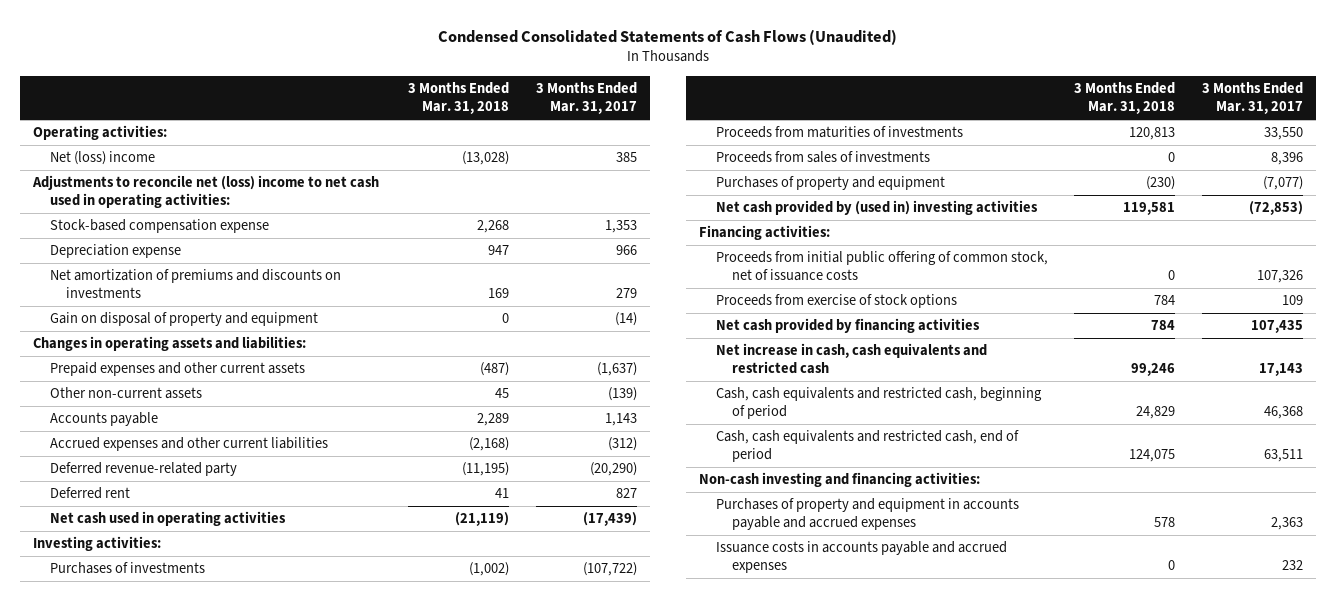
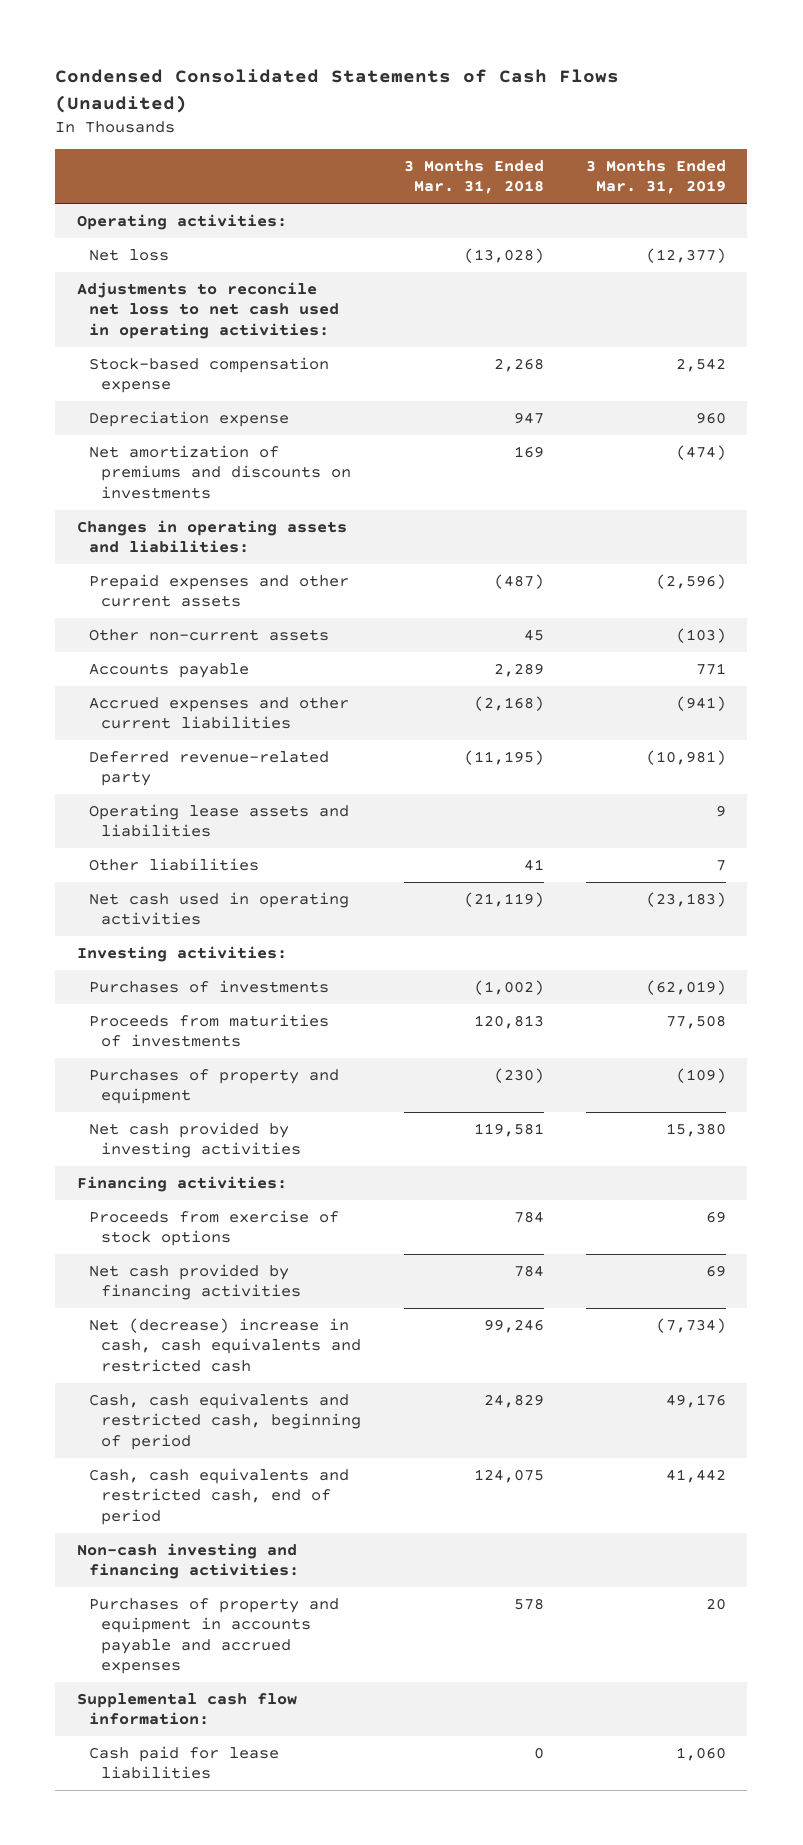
[536,82,638,114] 3 Months Ended Mar. 31, 2017 -> none
none -> [586,159,727,195] 3 Months Ended Mar. 31, 2019
[49,151,155,166] Net (loss) income -> [88,249,169,262] Net loss
[32,175,380,209] Adjustments to reconcile net (loss) income to net cash used in operating activities: -> [76,282,339,339] Adjustments to reconcile net loss to net cash used in operating activities:
[49,312,318,327] Gain on disposal of property and equipment -> none
[49,487,130,500] Deferred rent -> none
none -> [88,804,349,838] Operating lease assets and liabilities
none -> [88,858,259,872] Other liabilities
[715,151,930,164] Proceeds from sales of investments -> none
[715,200,1038,216] Net cash provided by (used in) investing activities -> [88,1122,302,1159] Net cash provided by investing activities
[715,251,1048,282] Proceeds from initial public offering of common stock, net of issuance costs -> none
[715,343,987,375] Net increase in cash, cash equivalents and restricted cash -> [88,1318,362,1372] Net (decrease) increase in cash, cash equivalents and restricted cash
[715,541,1007,574] Issuance costs in accounts payable and accrued expenses -> none
none -> [76,1693,297,1726] Supplemental cash flow information:
none -> [88,1746,279,1780] Cash paid for lease liabilities

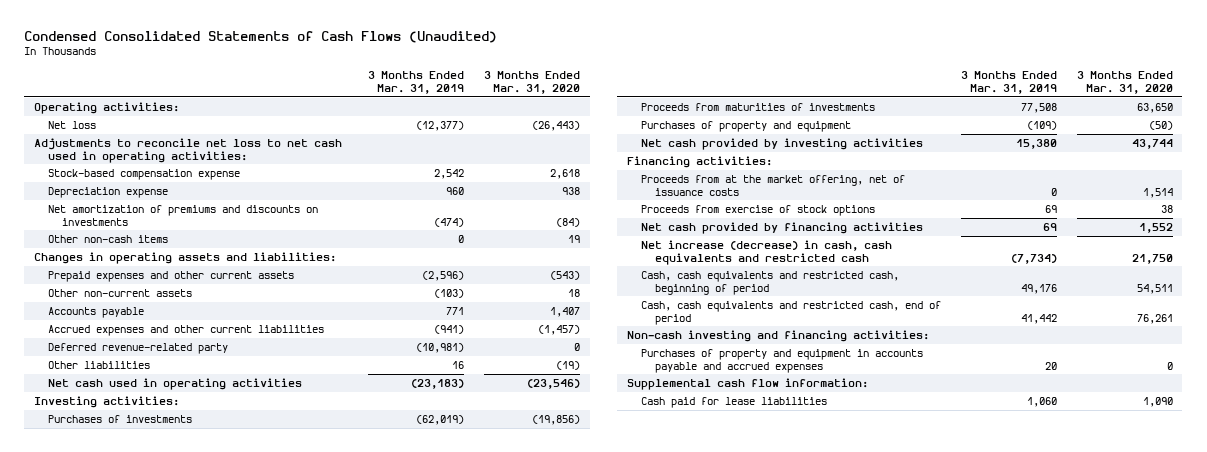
[403,159,544,195] 3 Months Ended Mar. 31, 2018 -> none
none -> [483,71,580,94] 3 Months Ended Mar. 31, 2020
none -> [48,234,169,243] Other non-cash items
[88,804,349,838] Operating lease assets and liabilities -> none
[716,860,727,872] 7 -> [452,360,465,369] 16
none -> [640,174,905,196] Proceeds from at the market offering, net of issuance costs
[88,1318,362,1372] Net (decrease) increase in cash, cash equivalents and restricted cash -> [640,239,892,265] Net increase (decrease) in cash, cash equivalents and restricted cash

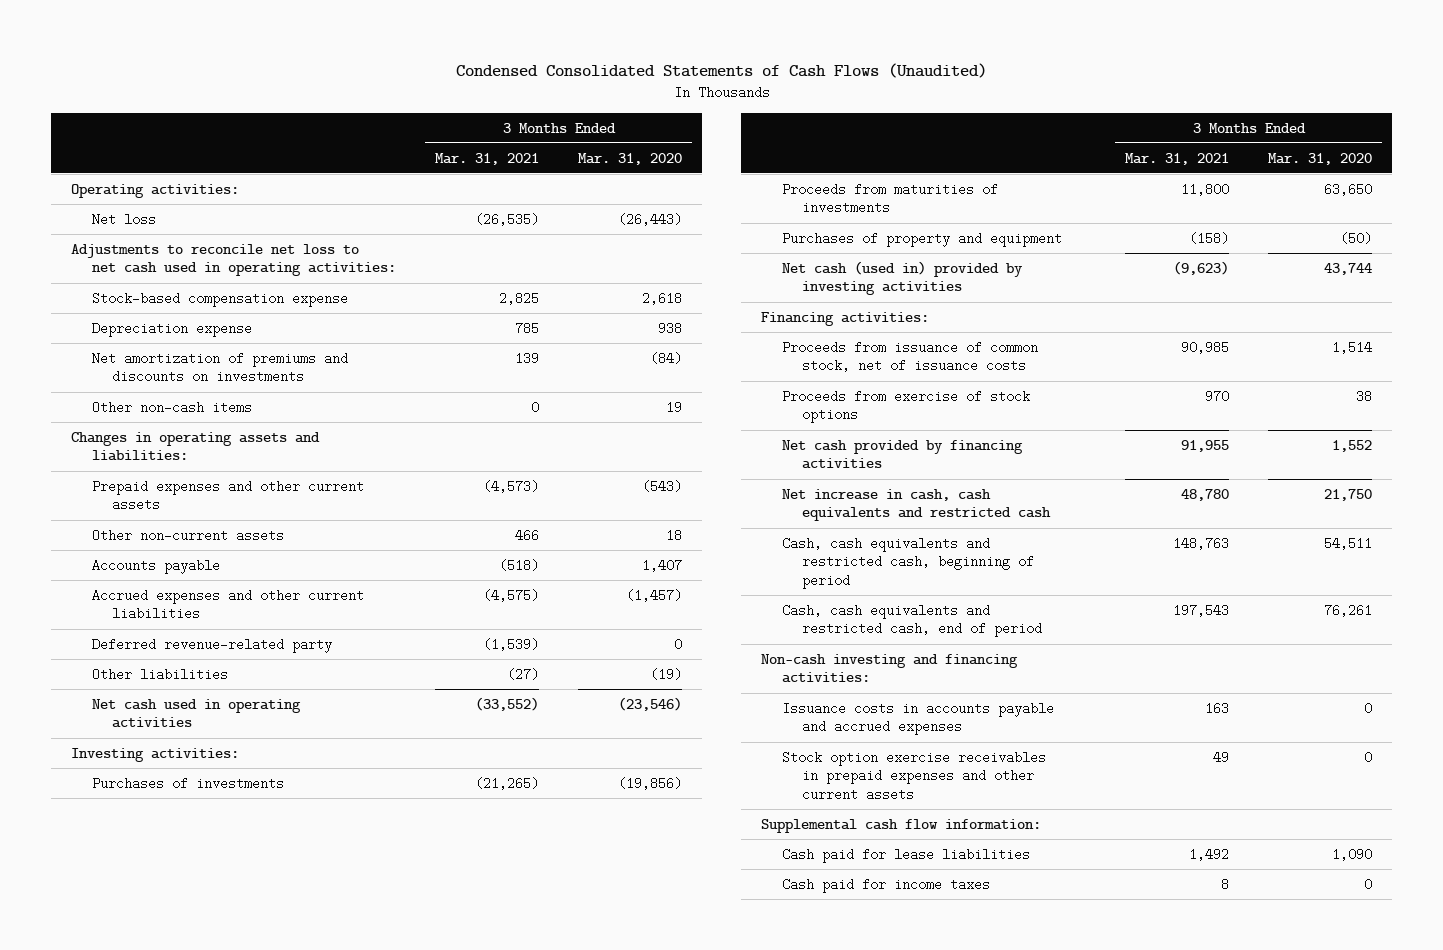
[368,71,465,94] 3 Months Ended Mar. 31, 2019 -> none
none -> [434,152,539,165] Mar. 31, 2021
[640,137,923,150] Net cash provided by investing activities -> [781,260,1023,296] Net cash (used in) provided by investing activities
[640,174,905,196] Proceeds from at the market offering, net of issuance costs -> [781,340,1038,373] Proceeds from issuance of common stock, net of issuance costs
[640,239,892,265] Net increase (decrease) in cash, cash equivalents and restricted cash -> [781,488,1052,522] Net increase in cash, cash equivalents and restricted cash
[640,348,923,373] Purchases of property and equipment in accounts payable and accrued expenses -> [781,701,1054,736] Issuance costs in accounts payable and accrued expenses
none -> [781,750,1046,801] Stock option exercise receivables in prepaid expenses and other current assets
none -> [781,877,990,893] Cash paid for income taxes

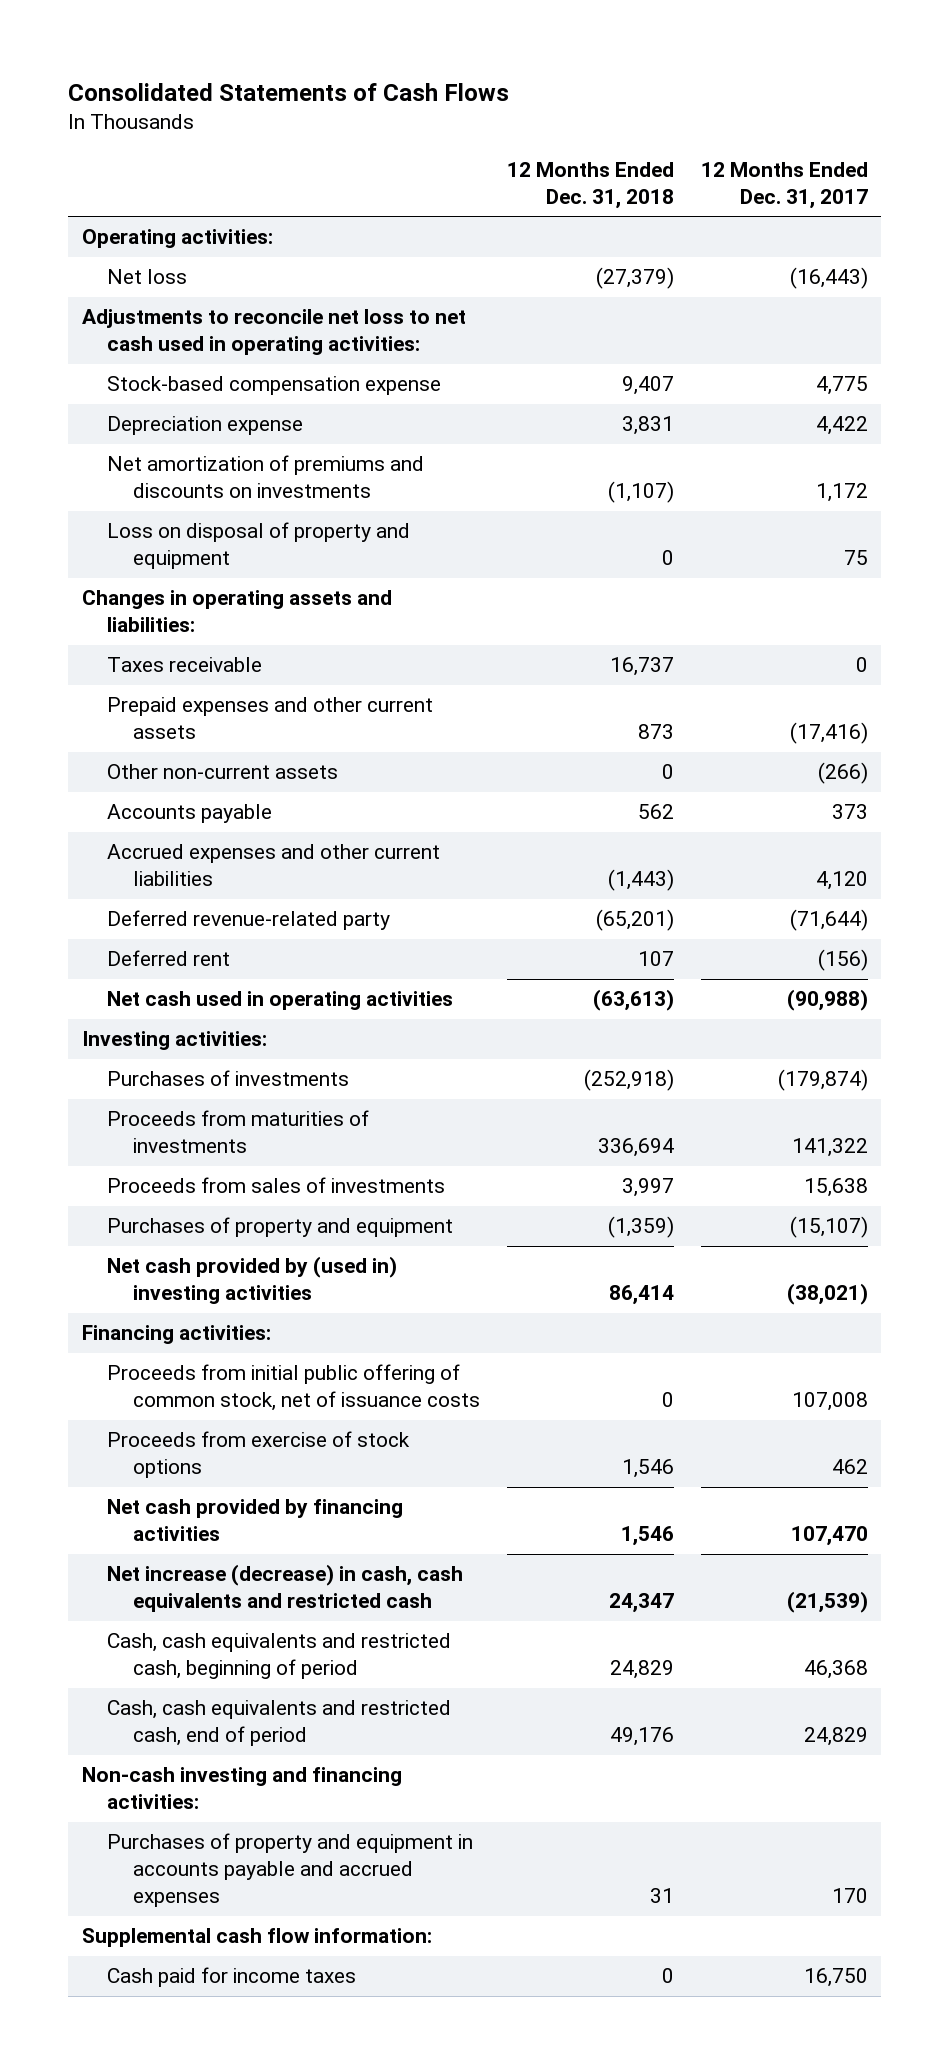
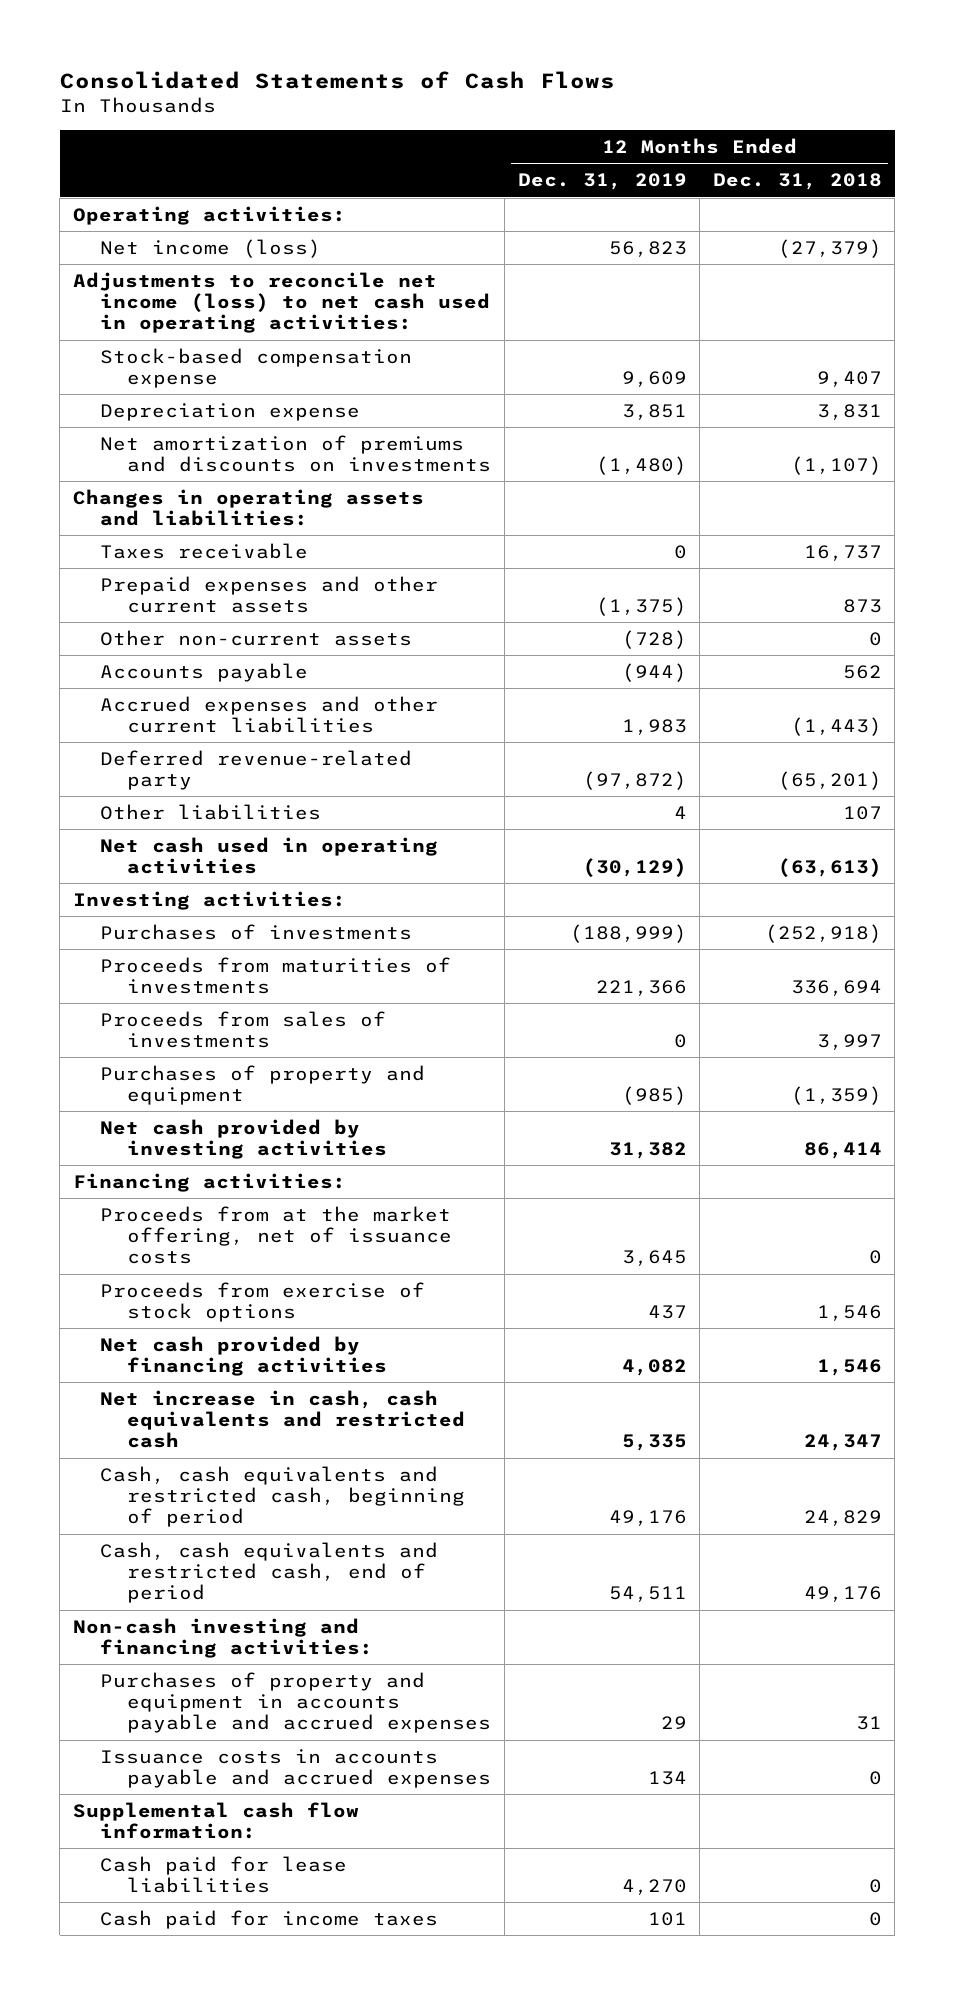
[701,161,869,209] 12 Months Ended Dec. 31, 2017 -> none
none -> [517,173,687,191] Dec. 31, 2019
[107,269,188,285] Net loss -> [100,238,322,258] Net income (loss)
[81,309,466,356] Adjustments to reconcile net loss to net cash used in operating activities: -> [72,271,491,334] Adjustments to reconcile net income (loss) to net cash used in operating activities:
[107,522,411,570] Loss on disposal of property and equipment -> none
[107,950,231,967] Deferred rent -> none
none -> [100,803,322,820] Other liabilities
[107,1256,398,1305] Net cash provided by (used in) investing activities -> [100,1118,388,1160] Net cash provided by investing activities
[107,1364,481,1412] Proceeds from initial public offering of common stock, net of issuance costs -> [100,1205,453,1265] Proceeds from at the market offering, net of issuance costs
[107,1564,464,1613] Net increase (decrease) in cash, cash equivalents and restricted cash -> [100,1389,466,1449] Net increase in cash, cash equivalents and restricted cash
none -> [100,1748,492,1789] Issuance costs in accounts payable and accrued expenses
none -> [100,1855,348,1894] Cash paid for lease liabilities

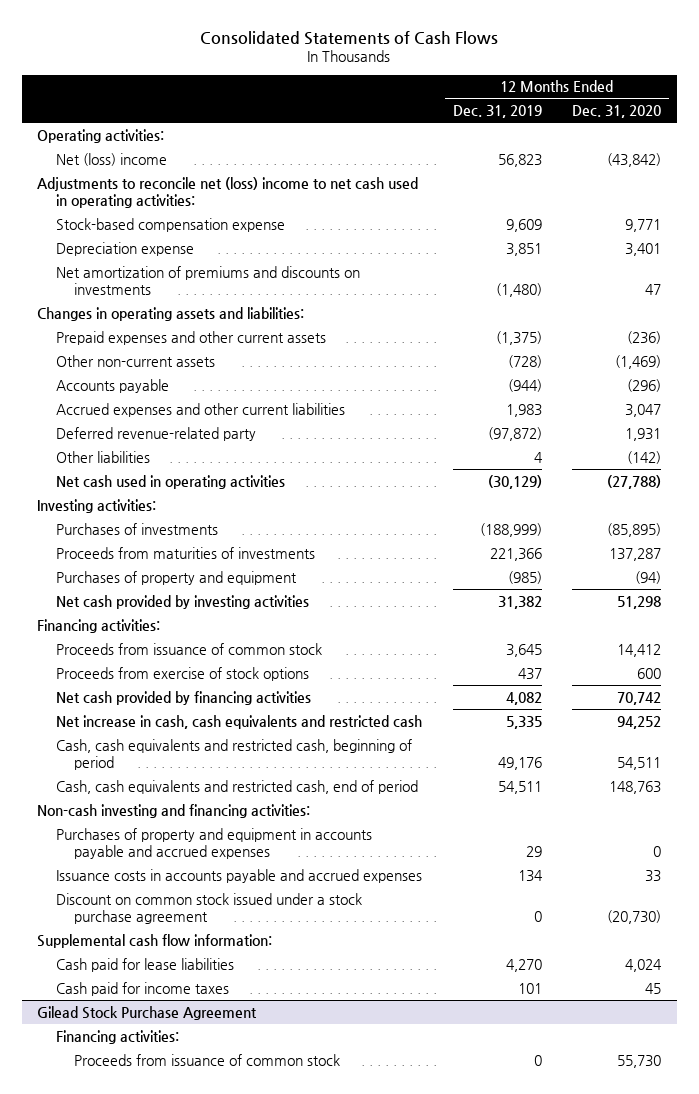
[712,173,882,191] Dec. 31, 2018 -> none
none -> [572,105,662,119] Dec. 31, 2020
[100,238,322,258] Net income (loss) -> [55,152,167,166] Net (loss) income
[72,271,491,334] Adjustments to reconcile net income (loss) to net cash used in operating activities: -> [37,176,419,208] Adjustments to reconcile net (loss) income to net cash used in operating activities:
[100,542,309,559] Taxes receivable -> none
[100,1010,387,1049] Proceeds from sales of investments -> none
[100,1205,453,1265] Proceeds from at the market offering, net of issuance costs -> [55,642,322,655] Proceeds from issuance of common stock
none -> [55,892,362,924] Discount on common stock issued under a stock purchase agreement
none -> [37,1005,258,1020] Gilead Stock Purchase Agreement
none -> [55,1029,179,1044] Financing activities:
none -> [74,1053,341,1066] Proceeds from issuance of common stock

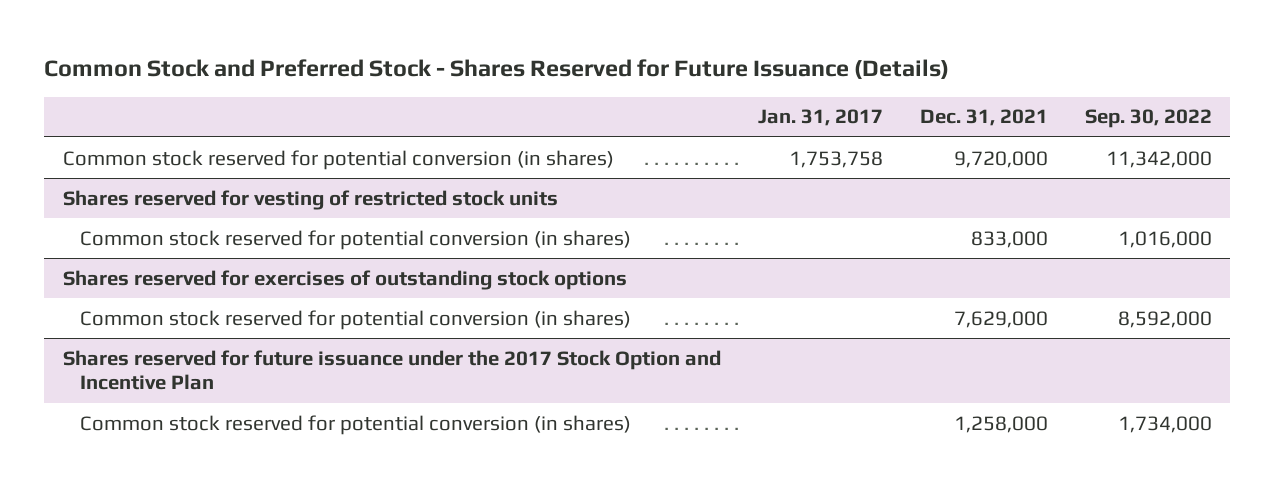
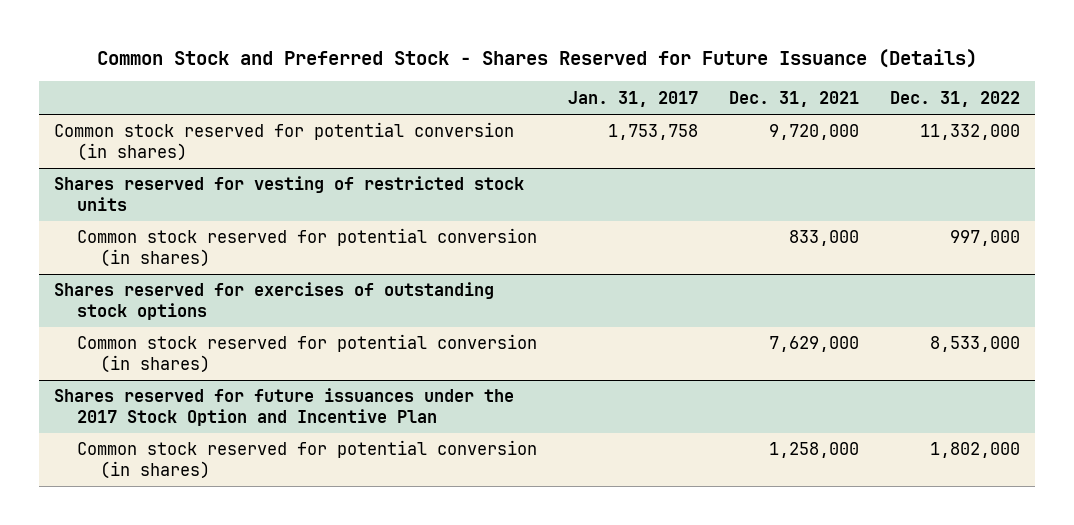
[1084,109,1212,129] Sep. 30, 2022 -> none
none -> [889,90,1020,107] Dec. 31, 2022
[62,349,721,391] Shares reserved for future issuance under the 2017 Stock Option and Incentive Plan -> [54,388,515,426] Shares reserved for future issuances under the 2017 Stock Option and Incentive Plan

